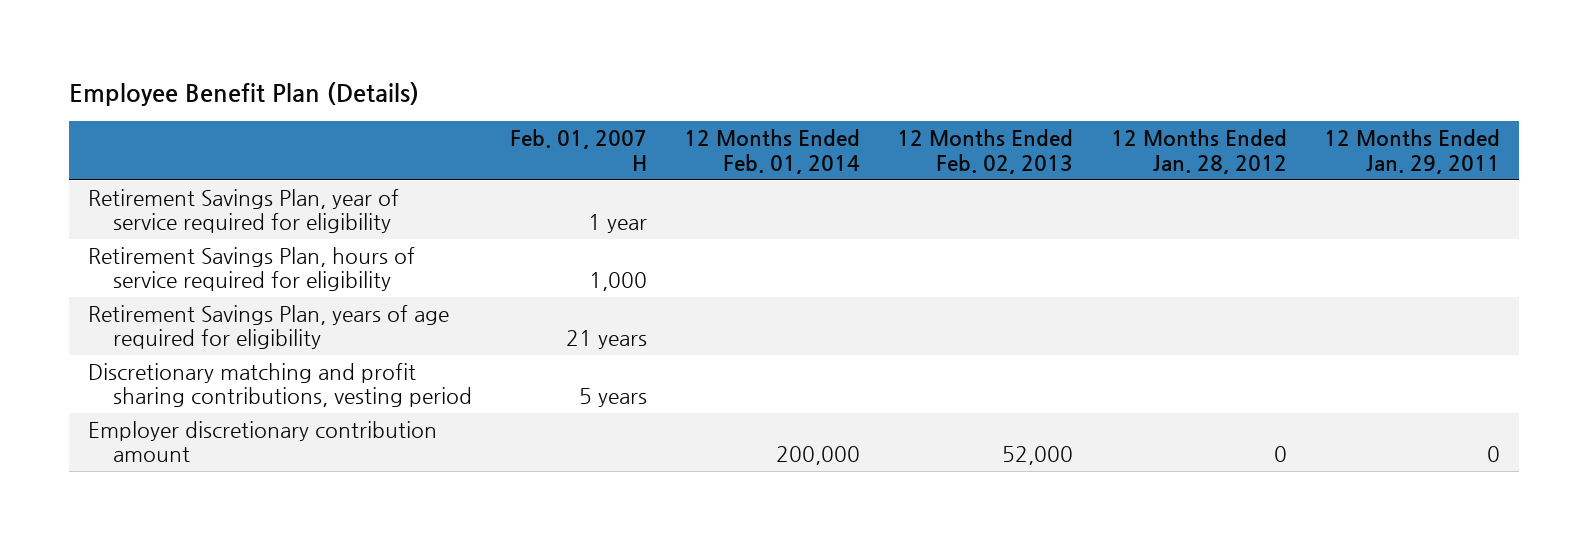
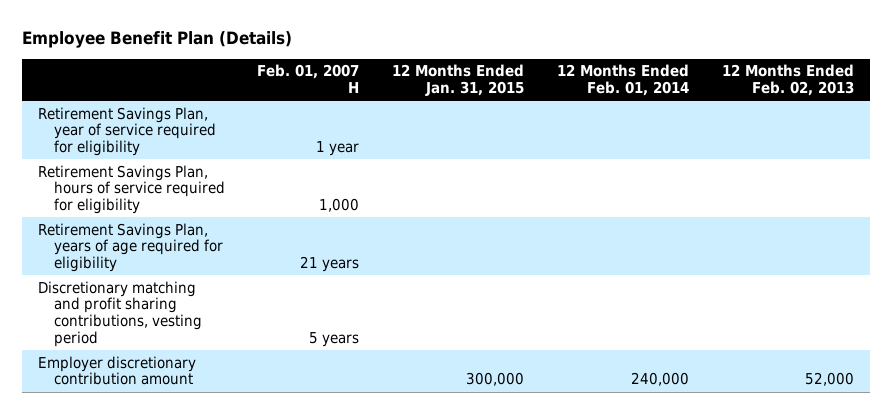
[1110,129,1287,174] 12 Months Ended Jan. 28, 2012 -> none
[1323,129,1500,174] 12 Months Ended Jan. 29, 2011 -> none
none -> [392,64,525,97] 12 Months Ended Jan. 31, 2015
[776,446,861,466] 200,000 -> [631,372,690,387] 240,000

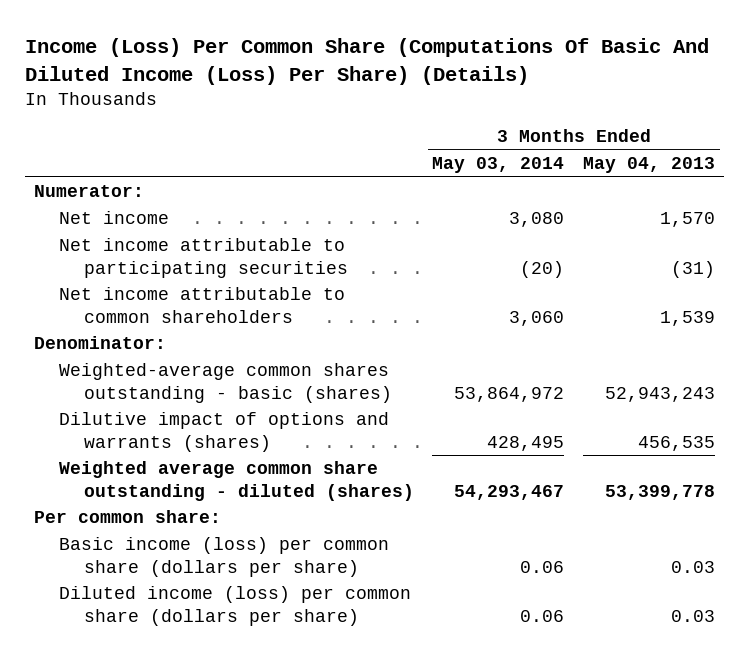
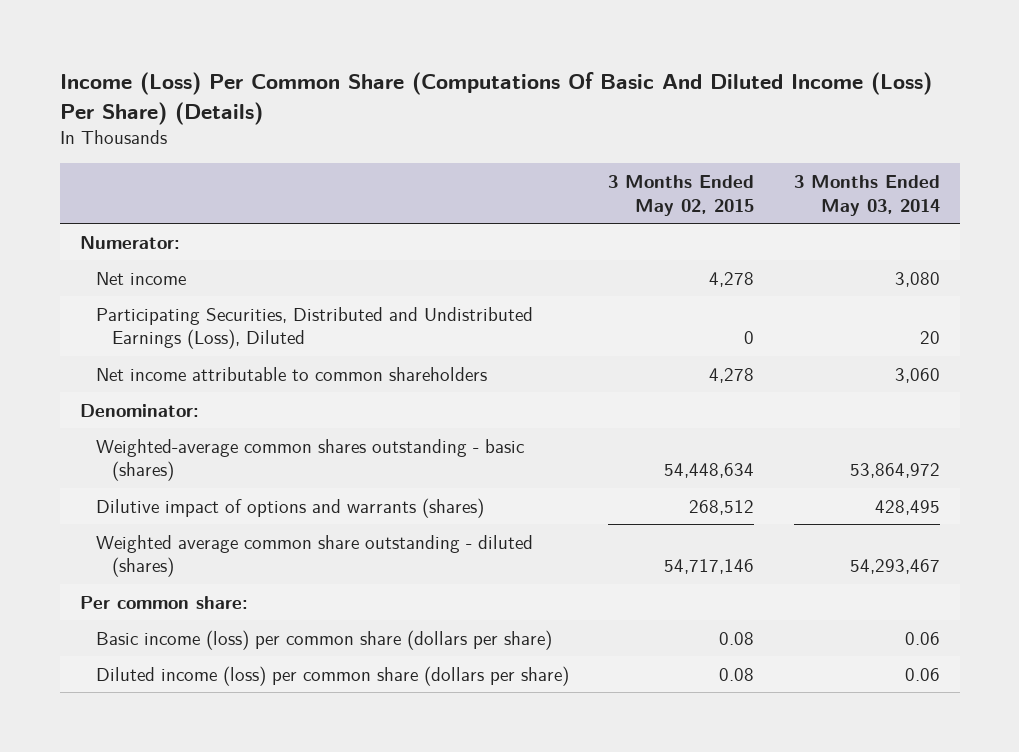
[583,157,716,174] May 04, 2013 -> none
none -> [608,174,755,216] 3 Months Ended May 02, 2015
[59,238,348,278] Net income attributable to participating securities -> none
none -> [95,306,533,350] Participating Securities, Distributed and Undistributed Earnings (Loss), Diluted

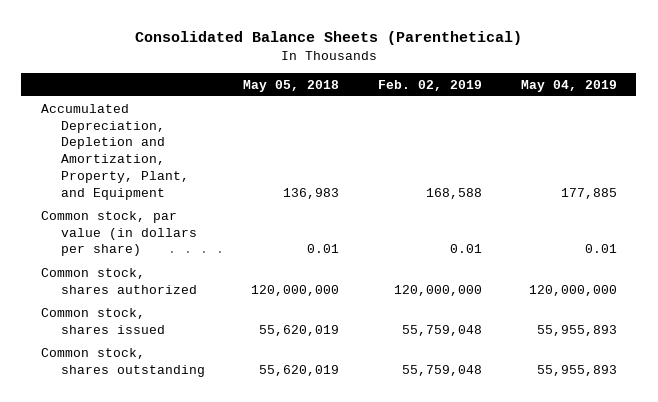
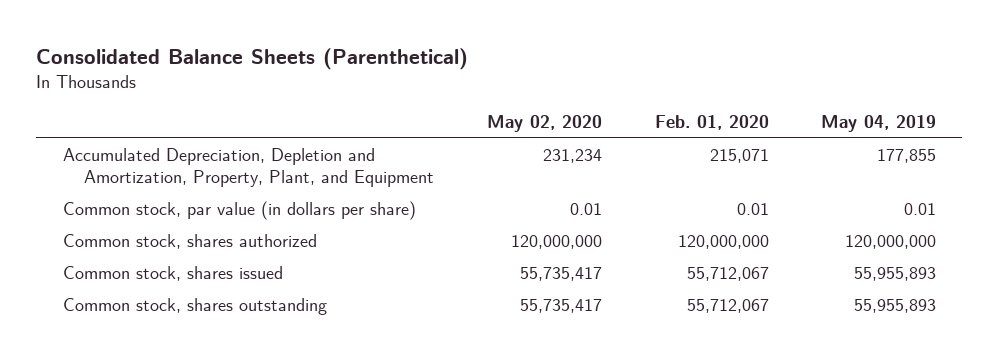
[243,79,340,92] May 05, 2018 -> none
[378,79,483,91] Feb. 02, 2019 -> none
none -> [486,115,602,133] May 02, 2020
none -> [654,115,769,131] Feb. 01, 2020
[560,187,617,199] 177,885 -> [877,149,937,164] 177,855

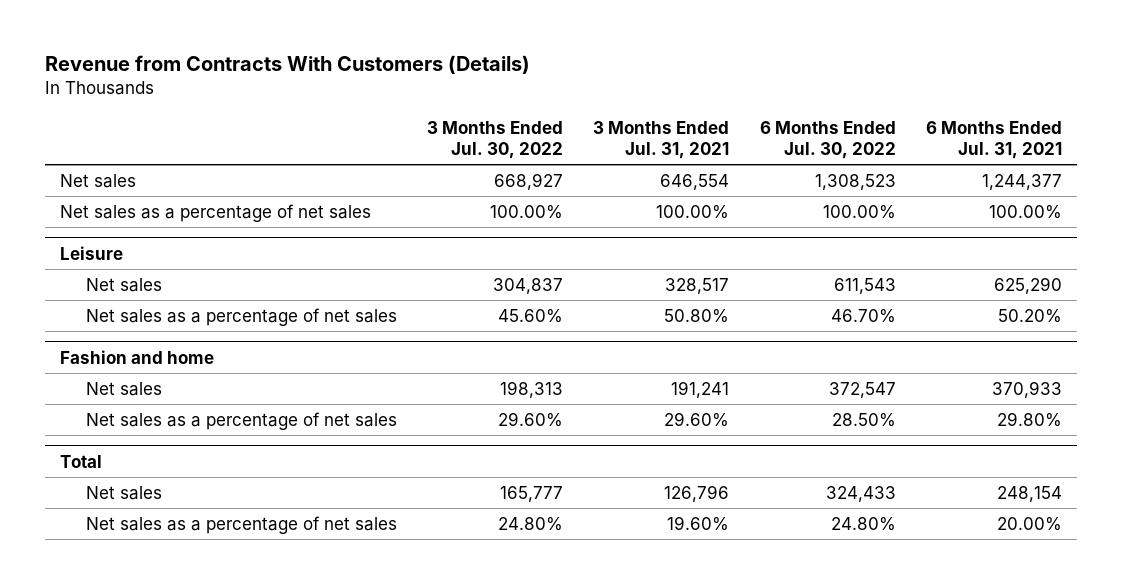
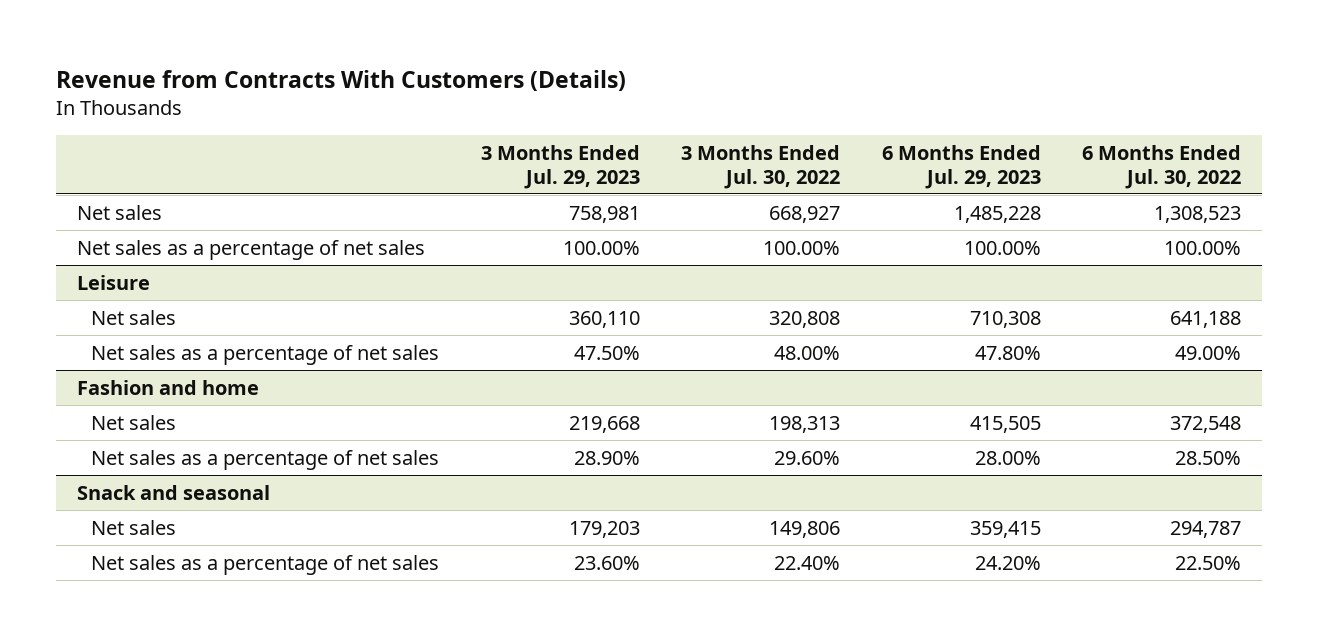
[593,120,730,159] 3 Months Ended Jul. 31, 2021 -> none
[926,120,1063,159] 6 Months Ended Jul. 31, 2021 -> none
none -> [480,144,640,189] 3 Months Ended Jul. 29, 2023
none -> [881,144,1041,189] 6 Months Ended Jul. 29, 2023
[493,277,564,294] 304,837 -> [769,310,841,328] 320,808
[833,277,896,294] 611,543 -> [1170,310,1242,328] 641,188
[498,308,564,323] 45.60% -> [774,345,841,360] 48.00%
[830,308,896,323] 46.70% -> [1175,345,1242,360] 49.00%
[828,381,896,398] 372,547 -> [1170,415,1242,433] 372,548
[59,454,102,468] Total -> [77,484,271,500] Snack and seasonal
[500,485,564,502] 165,777 -> [769,520,841,538] 149,806
[825,485,896,502] 324,433 -> [1170,520,1242,538] 294,787
[498,516,564,531] 24.80% -> [774,555,841,570] 22.40%
[830,516,896,531] 24.80% -> [1175,555,1242,570] 22.50%

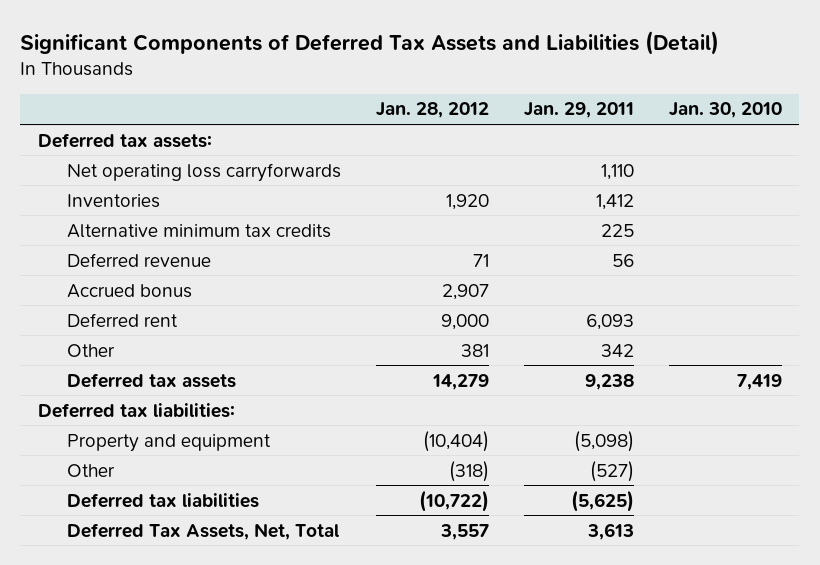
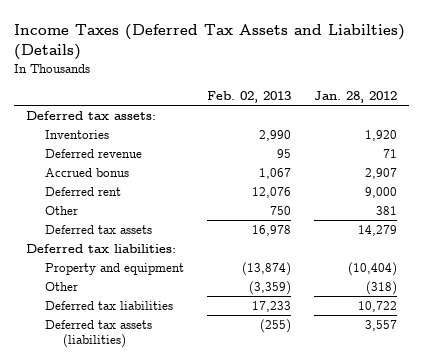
[20,30,720,55] Significant Components of Deferred Tax Assets and Liabilities (Detail) -> [14,23,406,61] Income Taxes (Deferred Tax Assets and Liabilties) (Details)
[523,102,634,119] Jan. 29, 2011 -> none
[668,102,782,119] Jan. 30, 2010 -> none
none -> [206,91,291,104] Feb. 02, 2013
[67,162,342,182] Net operating loss carryforwards -> none
[67,223,332,238] Alternative minimum tax credits -> none
[419,489,490,512] (10,722) -> [358,301,398,313] 10,722
[67,522,341,540] Deferred Tax Assets, Net, Total -> [44,320,152,349] Deferred tax assets (liabilities)

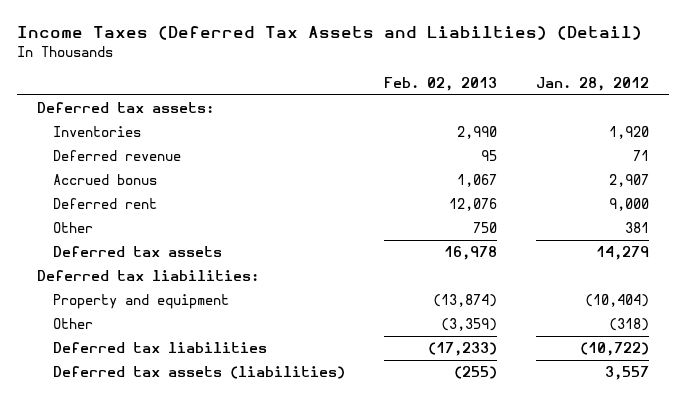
[14,23,406,61] Income Taxes (Deferred Tax Assets and Liabilties) (Details) -> [17,26,643,41] Income Taxes (Deferred Tax Assets and Liabilties) (Detail)
[251,301,291,313] 17,233 -> [427,342,497,357] (17,233)
[358,301,398,313] 10,722 -> [580,342,650,357] (10,722)

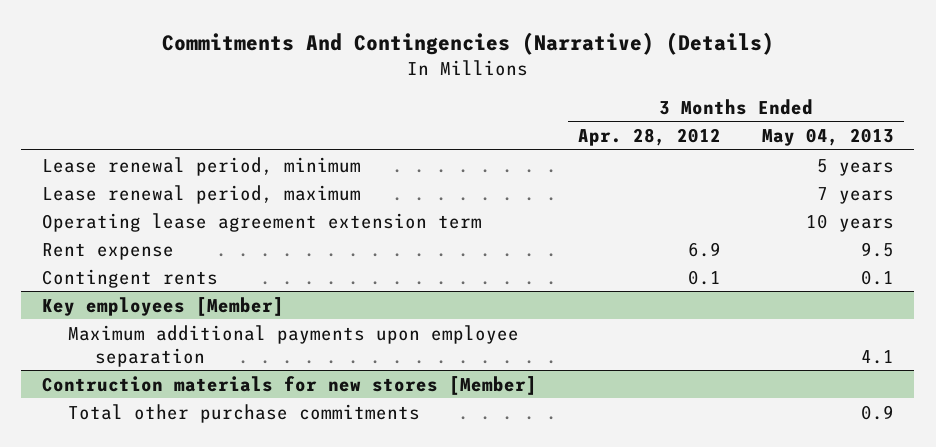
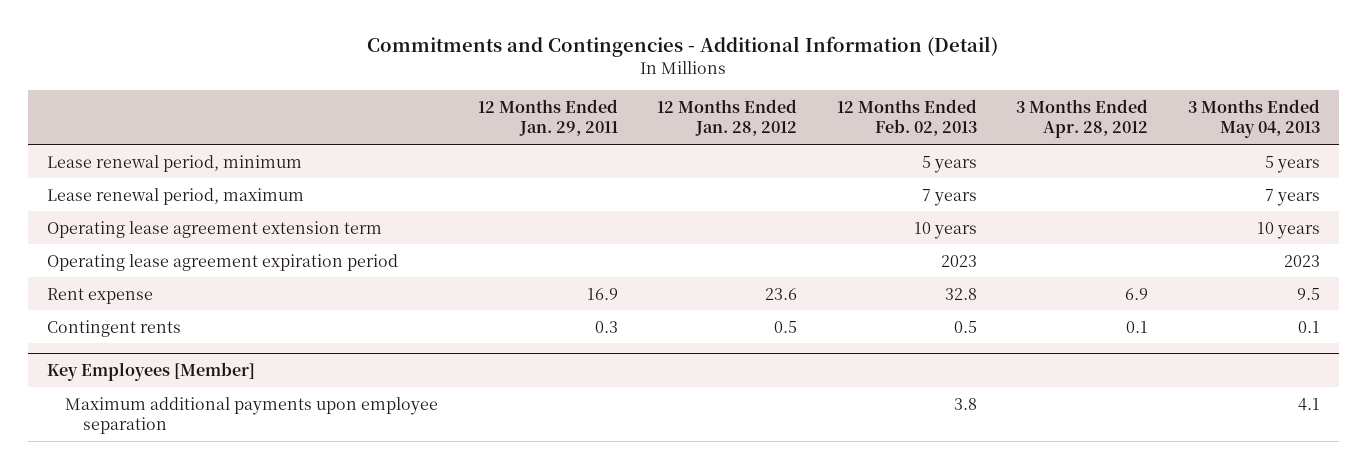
[161,31,774,55] Commitments And Contingencies (Narrative) (Details) -> [367,36,999,58] Commitments and Contingencies - Additional Information (Detail)
none -> [477,98,618,137] 12 Months Ended Jan. 29, 2011
none -> [657,98,798,137] 12 Months Ended Jan. 28, 2012
none -> [836,98,977,137] 12 Months Ended Feb. 02, 2013
none -> [47,253,399,271] Operating lease agreement expiration period
[41,296,284,316] Key employees [Member] -> [47,361,256,381] Key Employees [Member]
[41,375,537,395] Contruction materials for new stores [Member] -> none
[68,403,421,423] Total other purchase commitments -> none

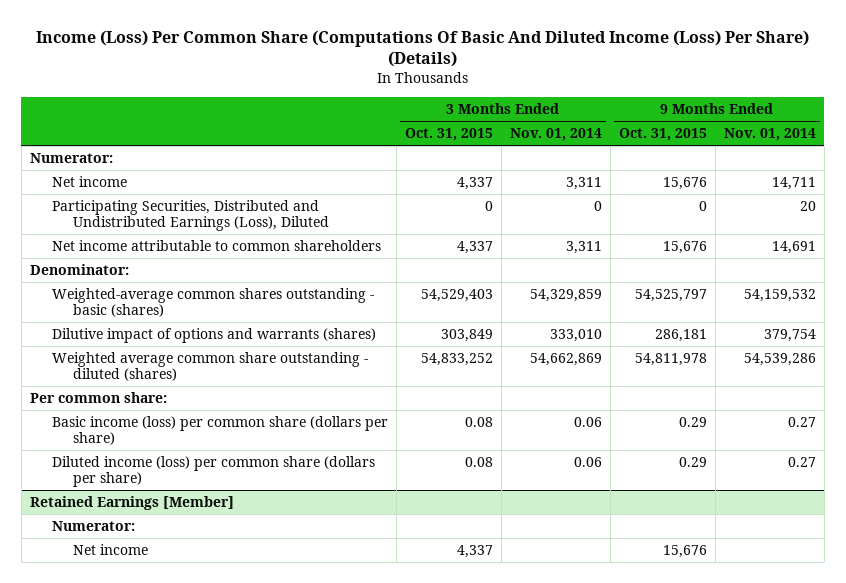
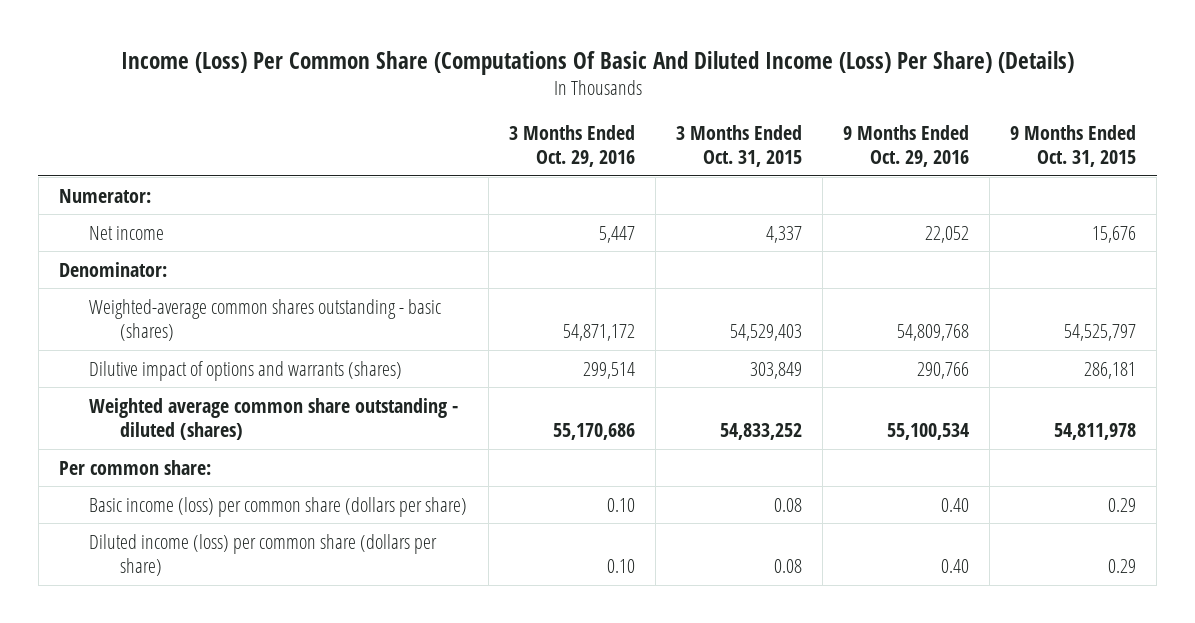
[509,128,602,142] Nov. 01, 2014 -> none
[723,128,816,142] Nov. 01, 2014 -> none
none -> [508,125,635,168] 3 Months Ended Oct. 29, 2016
none -> [843,125,970,168] 9 Months Ended Oct. 29, 2016
[51,199,330,232] Participating Securities, Distributed and Undistributed Earnings (Loss), Diluted -> none
[51,239,381,251] Net income attributable to common shareholders -> none
[29,495,234,510] Retained Earnings [Member] -> none
[51,520,135,531] Numerator: -> none
[73,543,149,555] Net income -> none

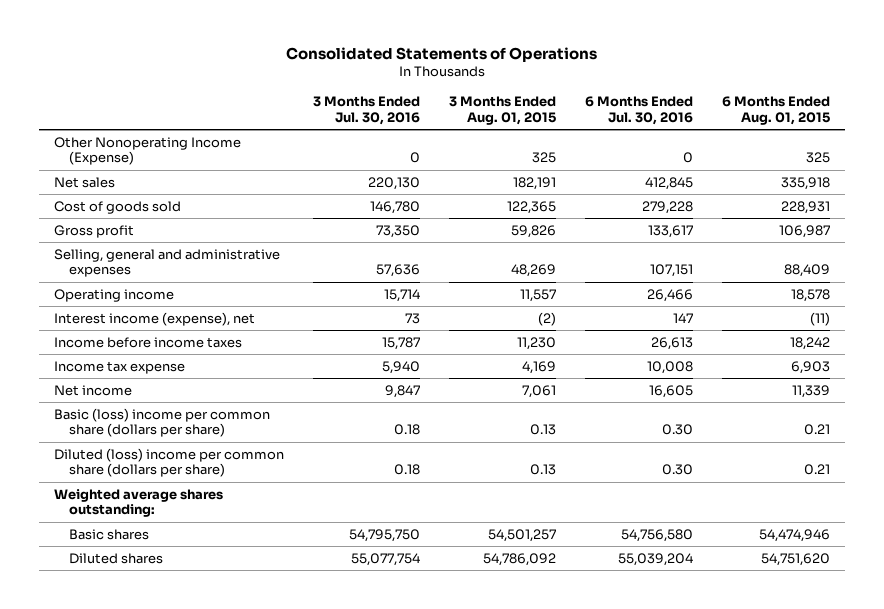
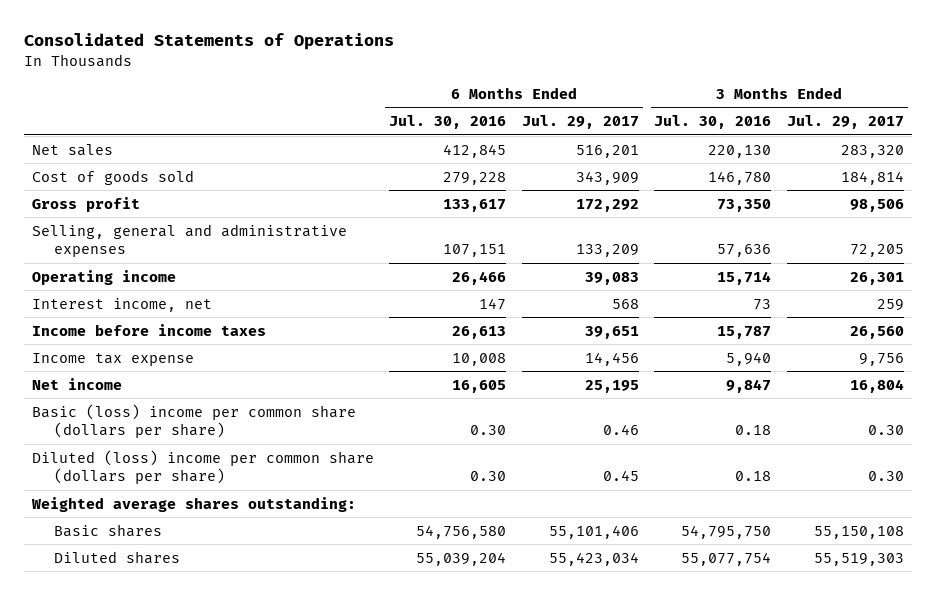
[448,96,556,125] 3 Months Ended Aug. 01, 2015 -> none
[722,96,831,125] 6 Months Ended Aug. 01, 2015 -> none
none -> [521,115,639,130] Jul. 29, 2017
none -> [787,115,905,130] Jul. 29, 2017
[53,136,241,166] Other Nonoperating Income (Expense) -> none
[53,311,255,326] Interest income (expense), net -> [31,297,212,312] Interest income, net

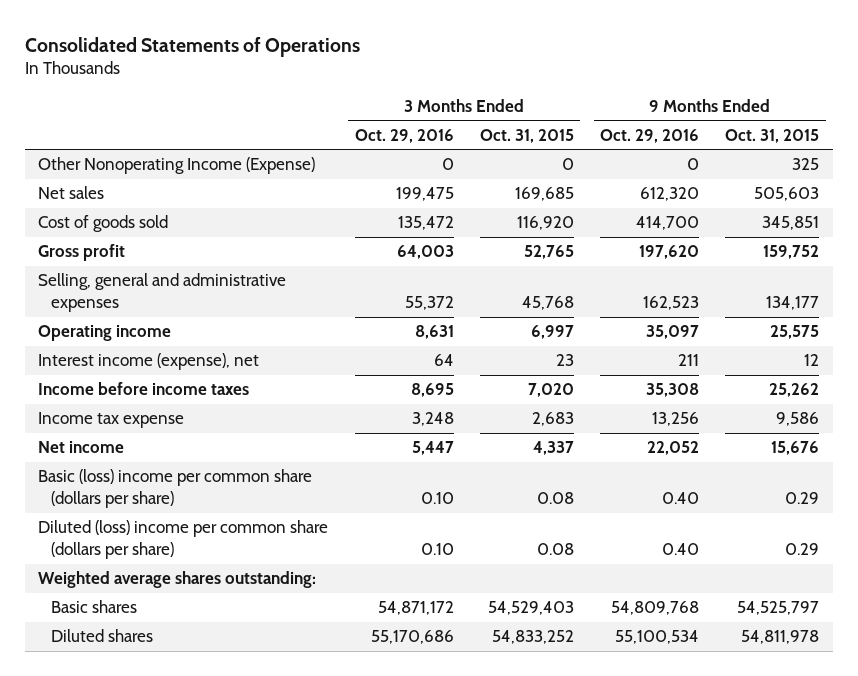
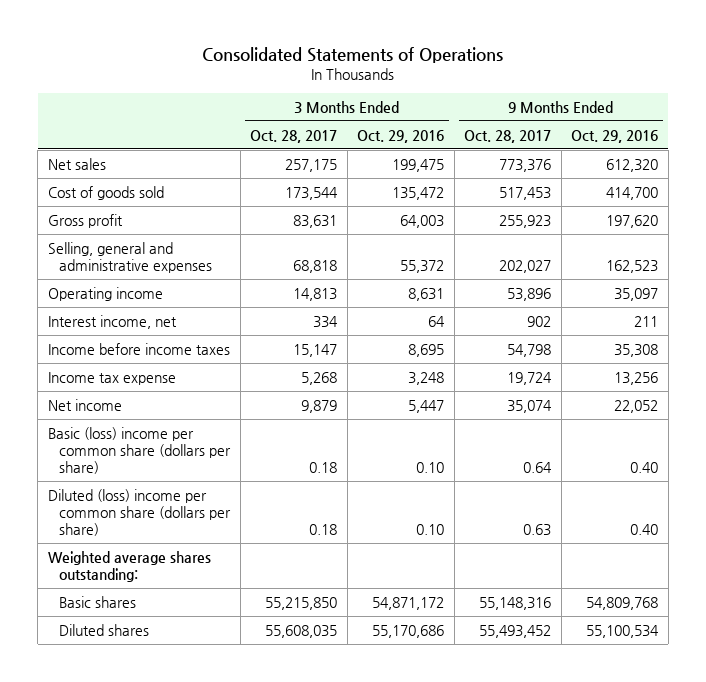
[479,128,574,143] Oct. 31, 2015 -> none
[725,128,820,143] Oct. 31, 2015 -> none
none -> [250,129,338,143] Oct. 28, 2017
none -> [464,129,552,143] Oct. 28, 2017
[38,157,316,175] Other Nonoperating Income (Expense) -> none
[38,353,260,371] Interest income (expense), net -> [47,314,177,329] Interest income, net

